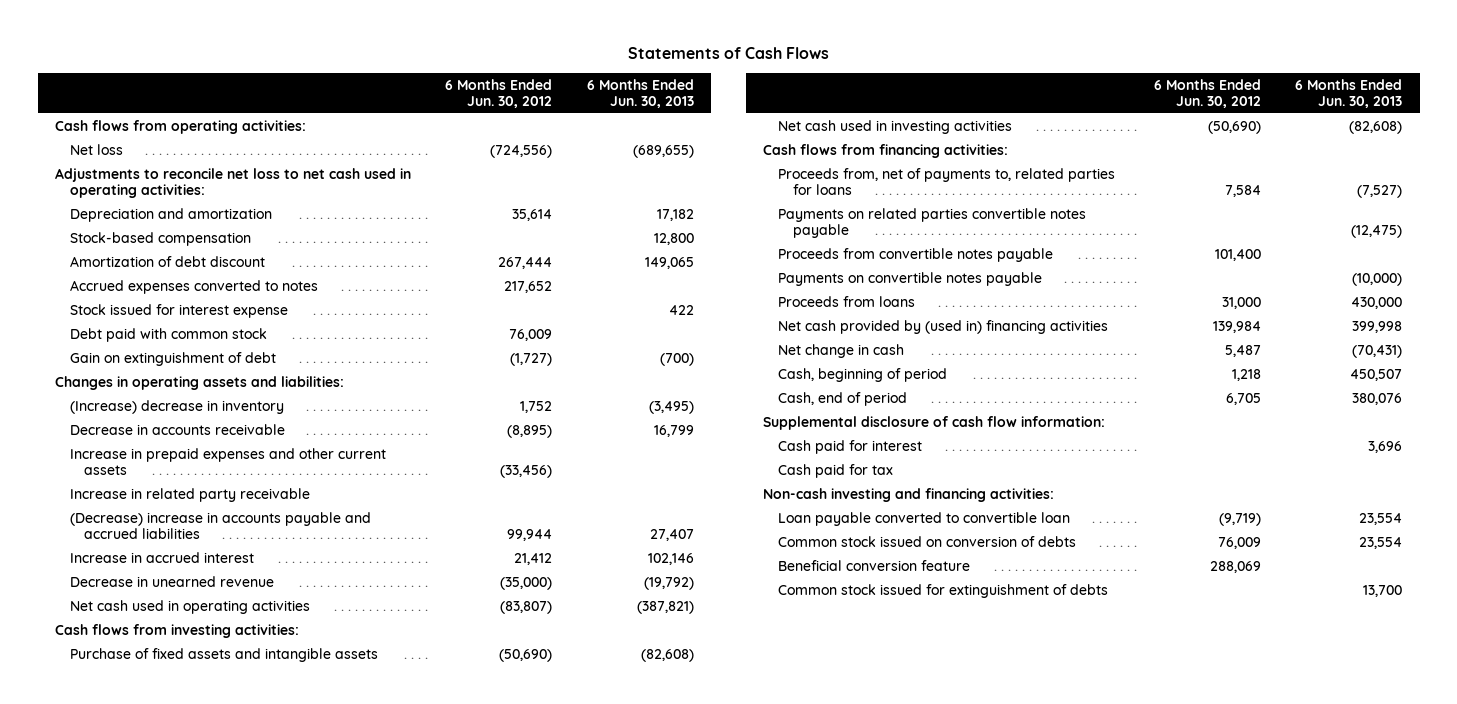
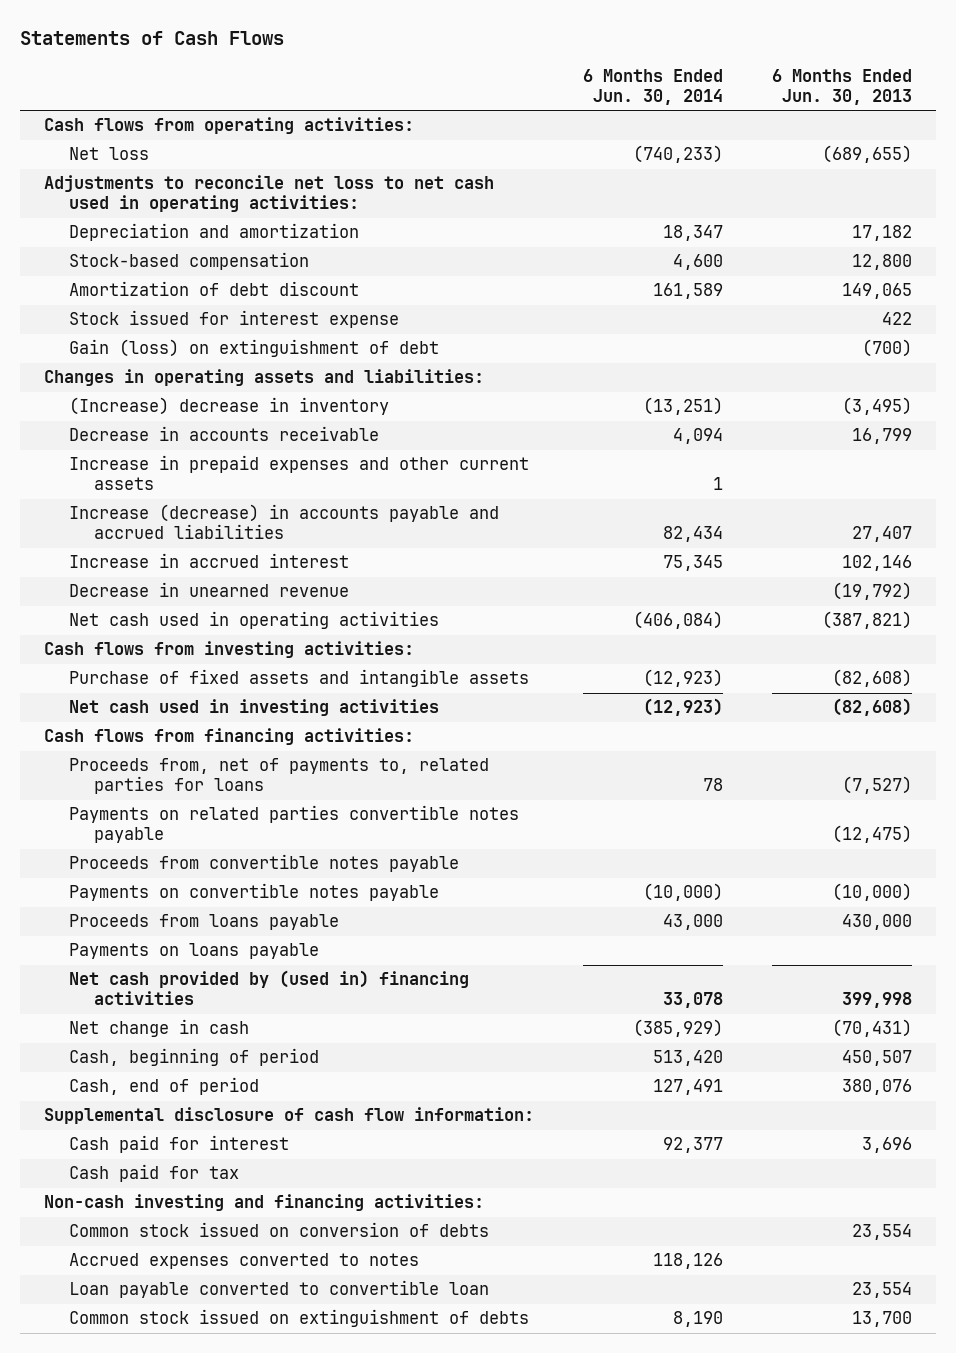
[445,78,553,108] 6 Months Ended Jun. 30, 2012 -> none
none -> [583,68,724,105] 6 Months Ended Jun. 30, 2014
[69,327,267,342] Debt paid with common stock -> none
[69,351,276,366] Gain on extinguishment of debt -> [69,339,440,358] Gain (loss) on extinguishment of debt
[69,487,310,502] Increase in related party receivable -> none
[69,511,371,540] (Decrease) increase in accounts payable and accrued liabilities -> [69,504,500,540] Increase (decrease) in accounts payable and accrued liabilities
[777,295,915,307] Proceeds from loans -> [69,914,340,931] Proceeds from loans payable
none -> [69,943,320,960] Payments on loans payable
[777,559,970,571] Beneficial conversion feature -> none
[69,279,318,294] Accrued expenses converted to notes -> [69,1253,420,1270] Accrued expenses converted to notes
[777,511,1070,526] Loan payable converted to convertible loan -> [69,1280,490,1299] Loan payable converted to convertible loan
[777,583,1108,598] Common stock issued for extinguishment of debts -> [69,1309,530,1328] Common stock issued on extinguishment of debts

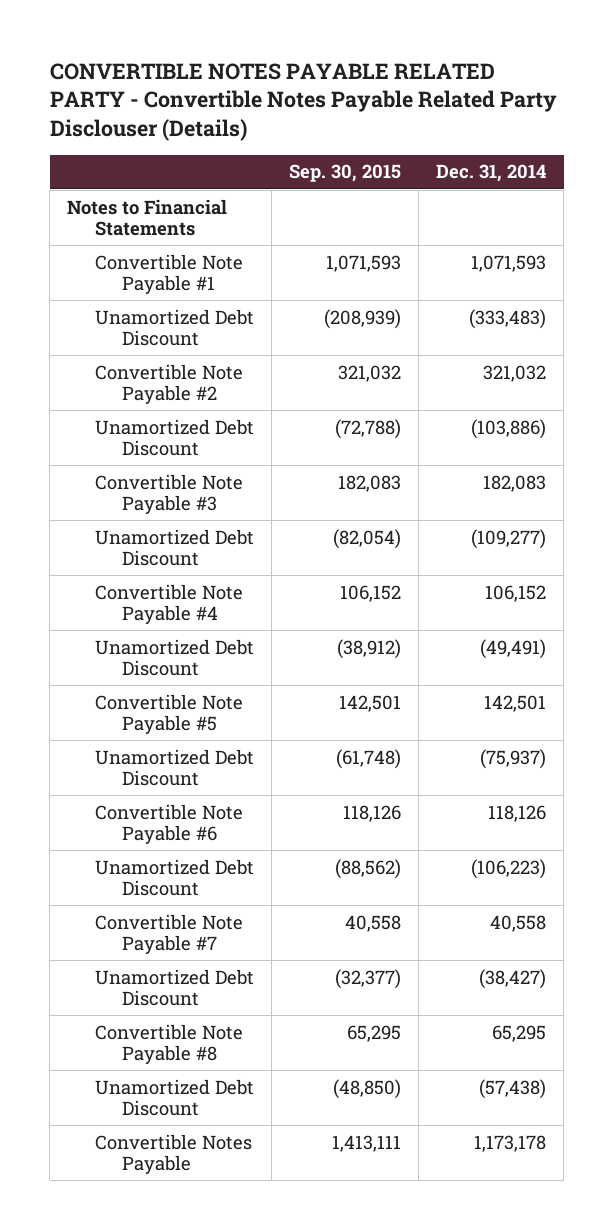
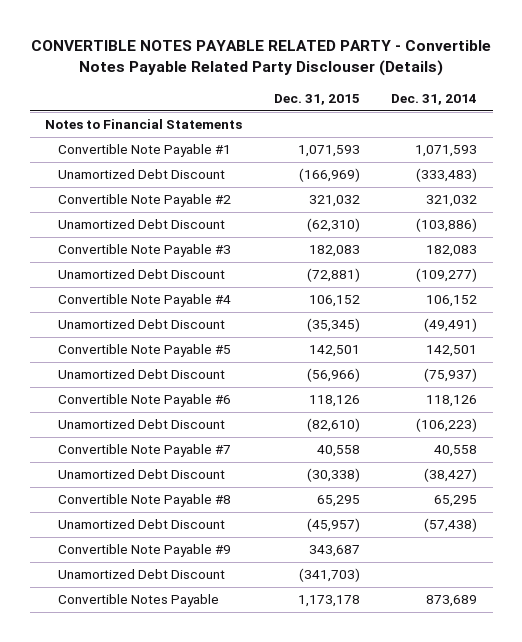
[288,164,401,183] Sep. 30, 2015 -> none
none -> [273,93,360,105] Dec. 31, 2015
none -> [57,544,231,558] Convertible Note Payable #9
none -> [57,569,225,580] Unamortized Debt Discount
[474,1134,547,1152] 1,173,178 -> [426,595,478,608] 873,689

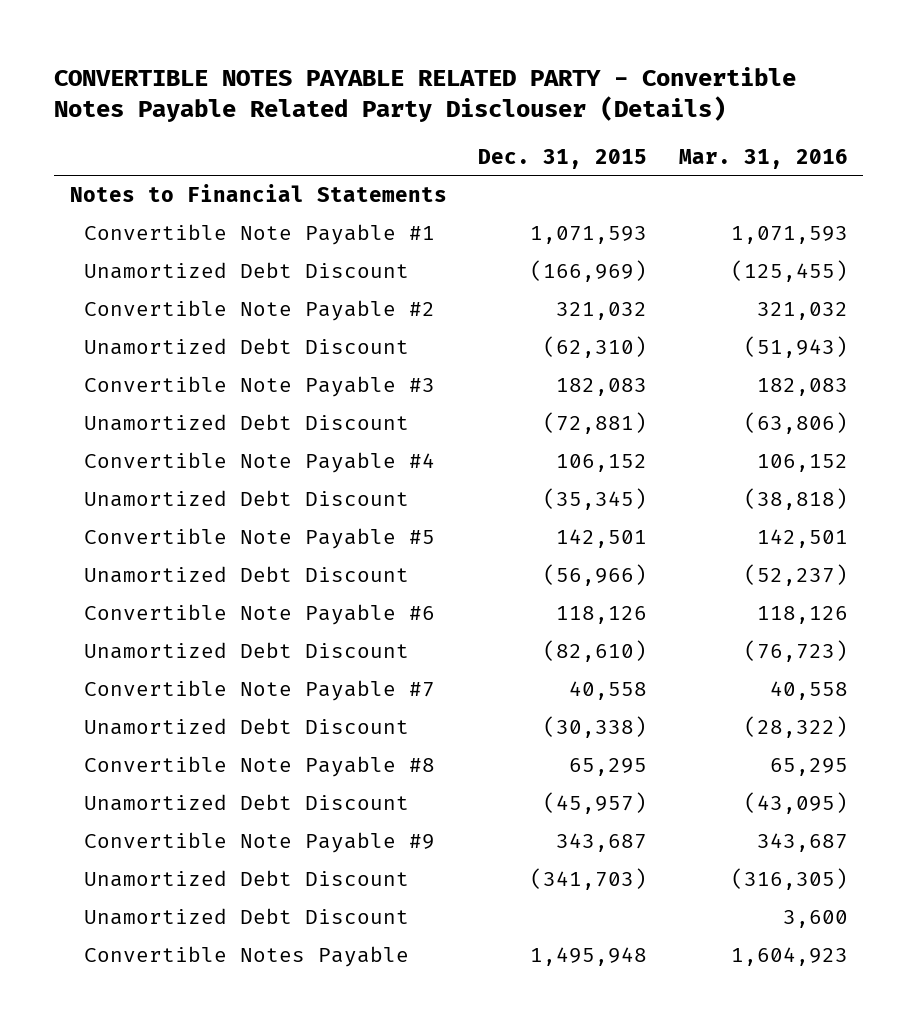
[391,93,478,105] Dec. 31, 2014 -> none
none -> [678,148,848,169] Mar. 31, 2016
none -> [84,907,410,925] Unamortized Debt Discount
[297,595,360,608] 1,173,178 -> [530,946,648,966] 1,495,948

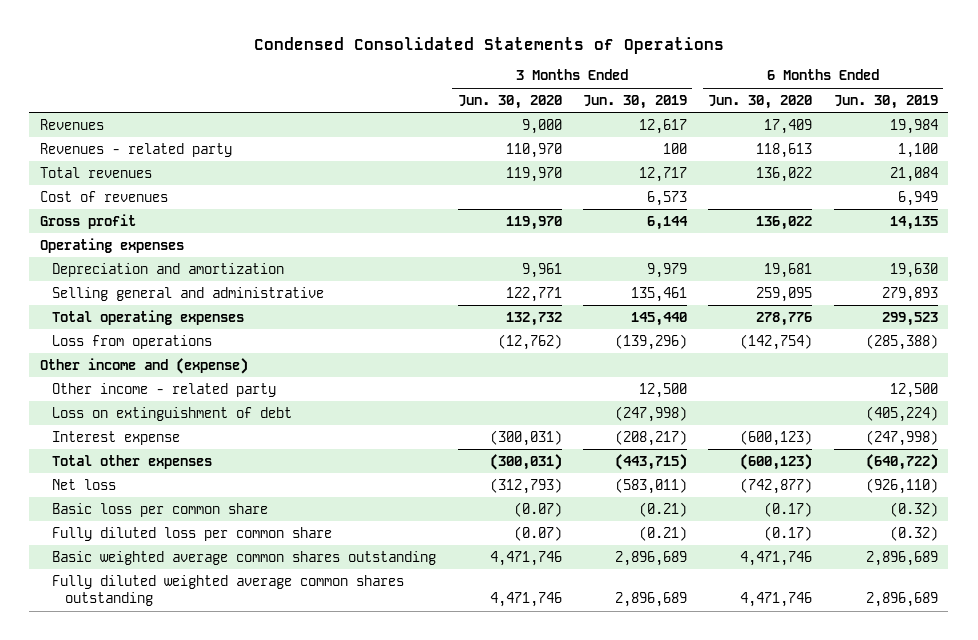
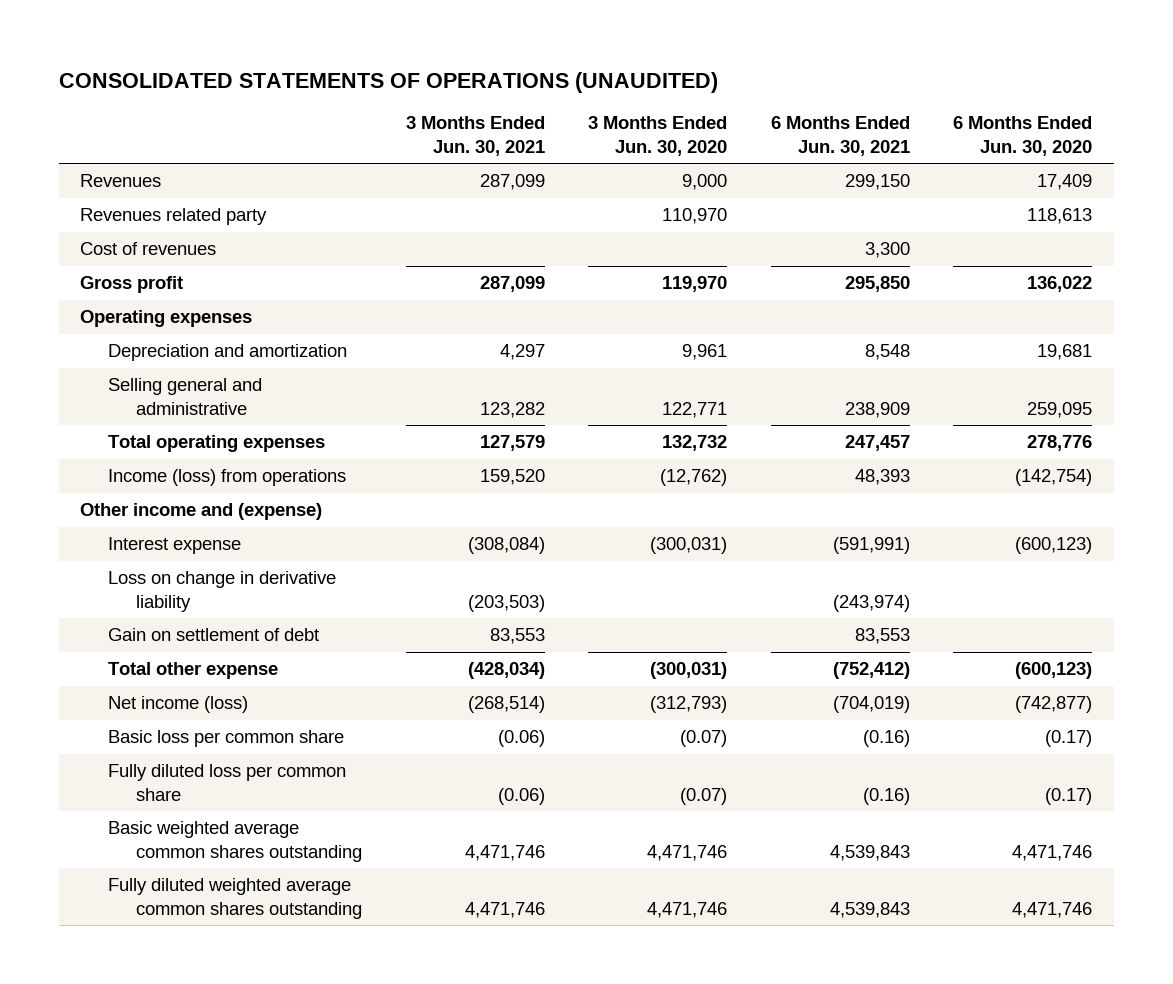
[253,37,724,55] Condensed Consolidated Statements of Operations -> [58,71,718,93] CONSOLIDATED STATEMENTS OF OPERATIONS (UNAUDITED)
[583,94,688,109] Jun. 30, 2019 -> none
[833,94,938,109] Jun. 30, 2019 -> none
none -> [405,116,545,157] 3 Months Ended Jun. 30, 2021
none -> [770,116,910,157] 6 Months Ended Jun. 30, 2021
[40,166,153,178] Total revenues -> none
[40,142,233,157] Revenues - related party -> [80,208,268,226] Revenues related party
[52,334,213,349] Loss from operations -> [108,469,347,487] Income (loss) from operations
[52,382,277,397] Other income - related party -> none
[52,406,293,421] Loss on extinguishment of debt -> none
none -> [108,571,337,612] Loss on change in derivative liability
none -> [108,628,320,642] Gain on settlement of debt
[52,454,213,469] Total other expenses -> [108,662,279,680] Total other expense
[52,478,117,490] Net loss -> [108,696,249,714] Net income (loss)

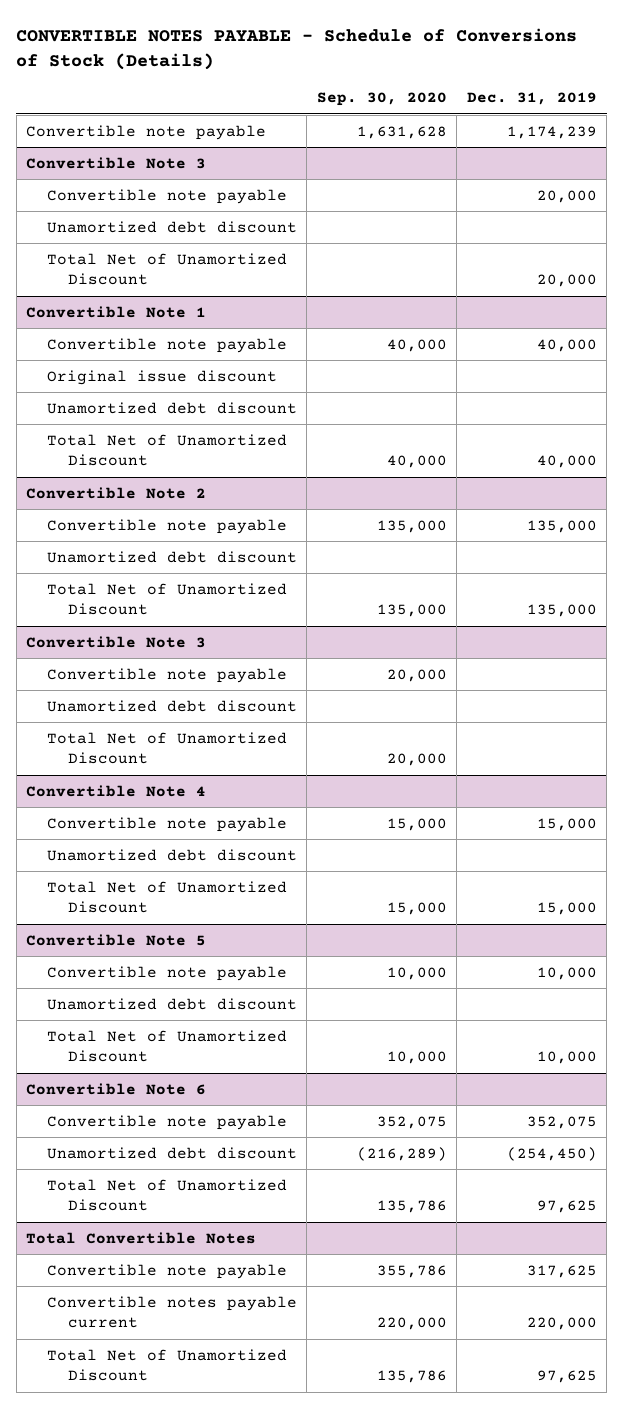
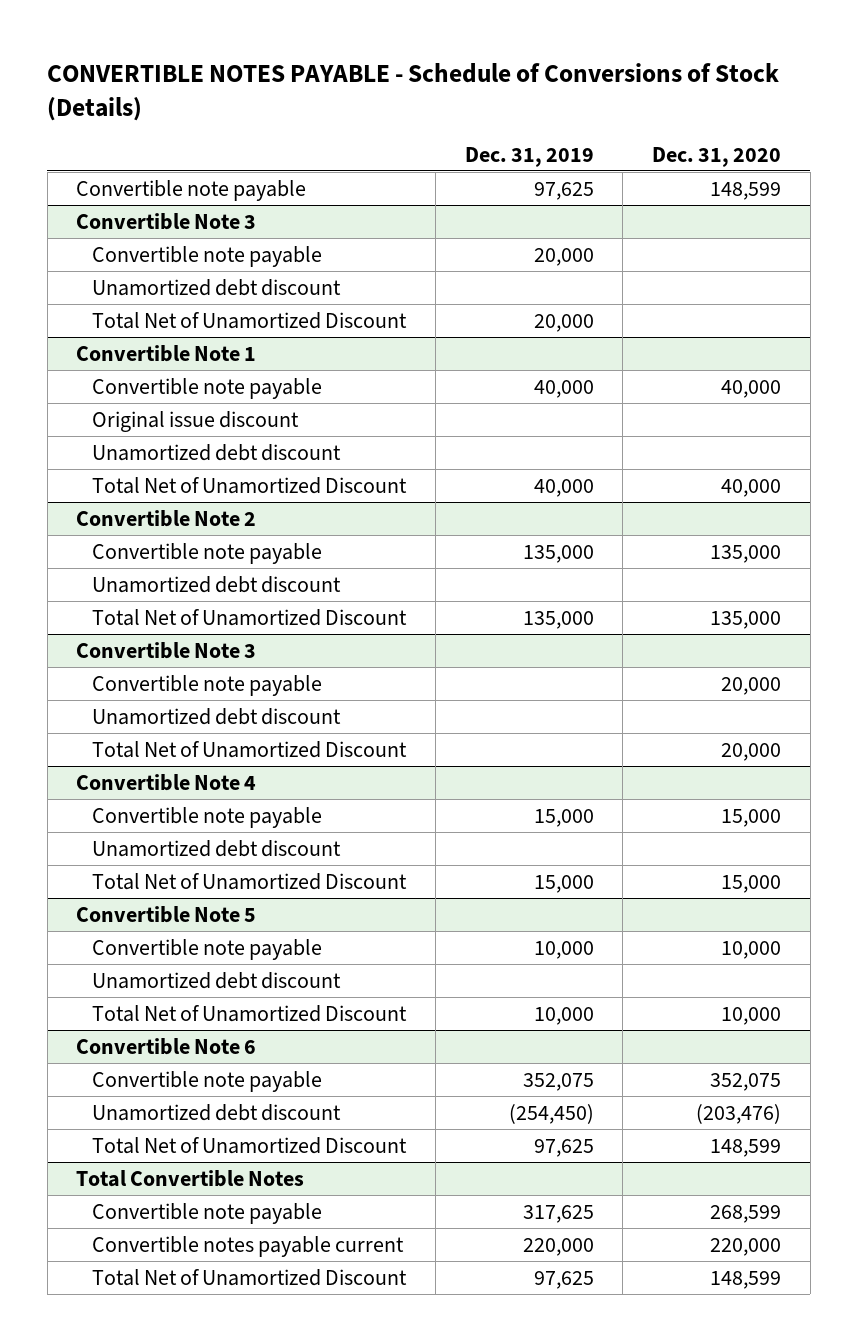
[316,92,447,107] Sep. 30, 2020 -> none
none -> [652,146,782,167] Dec. 31, 2020
[506,125,597,139] 1,174,239 -> [533,181,594,200] 97,625

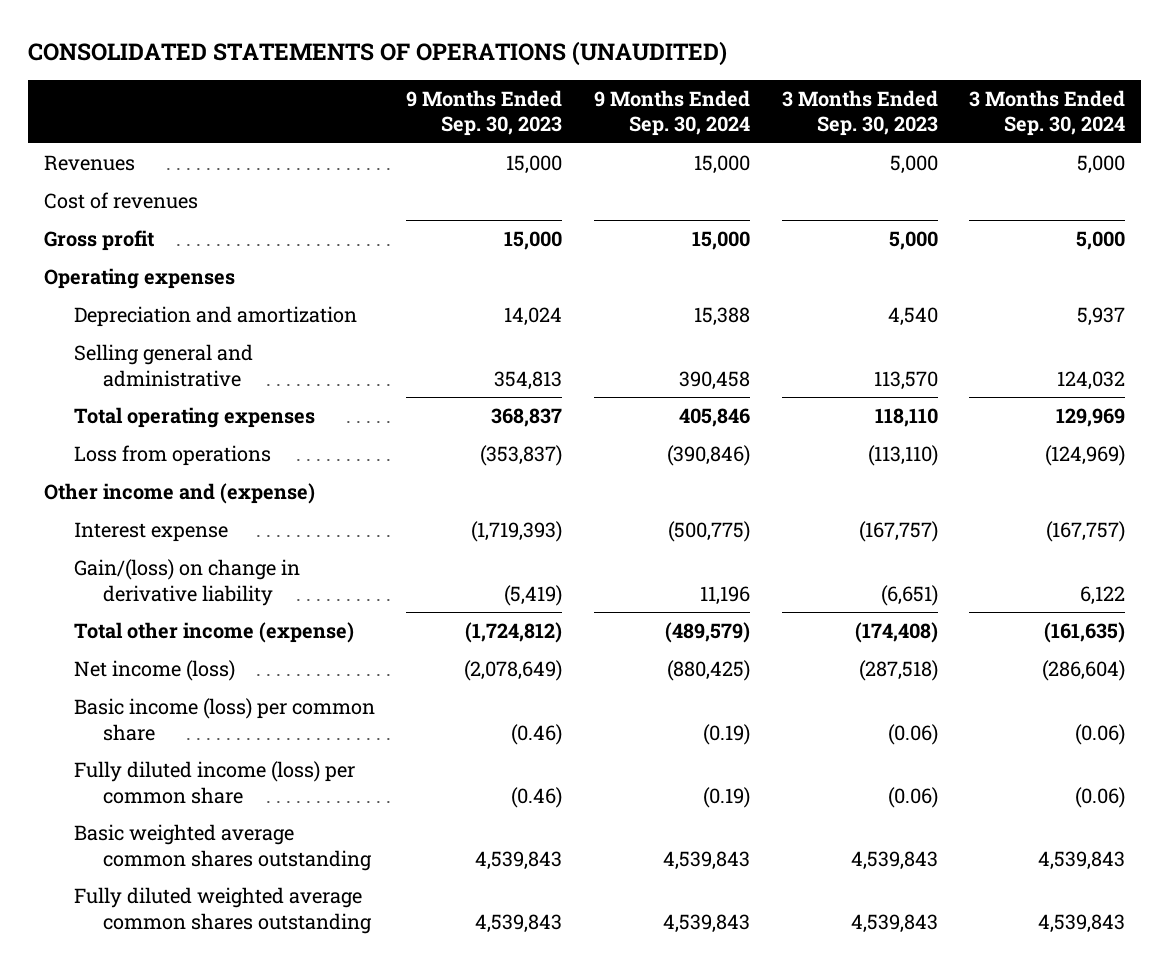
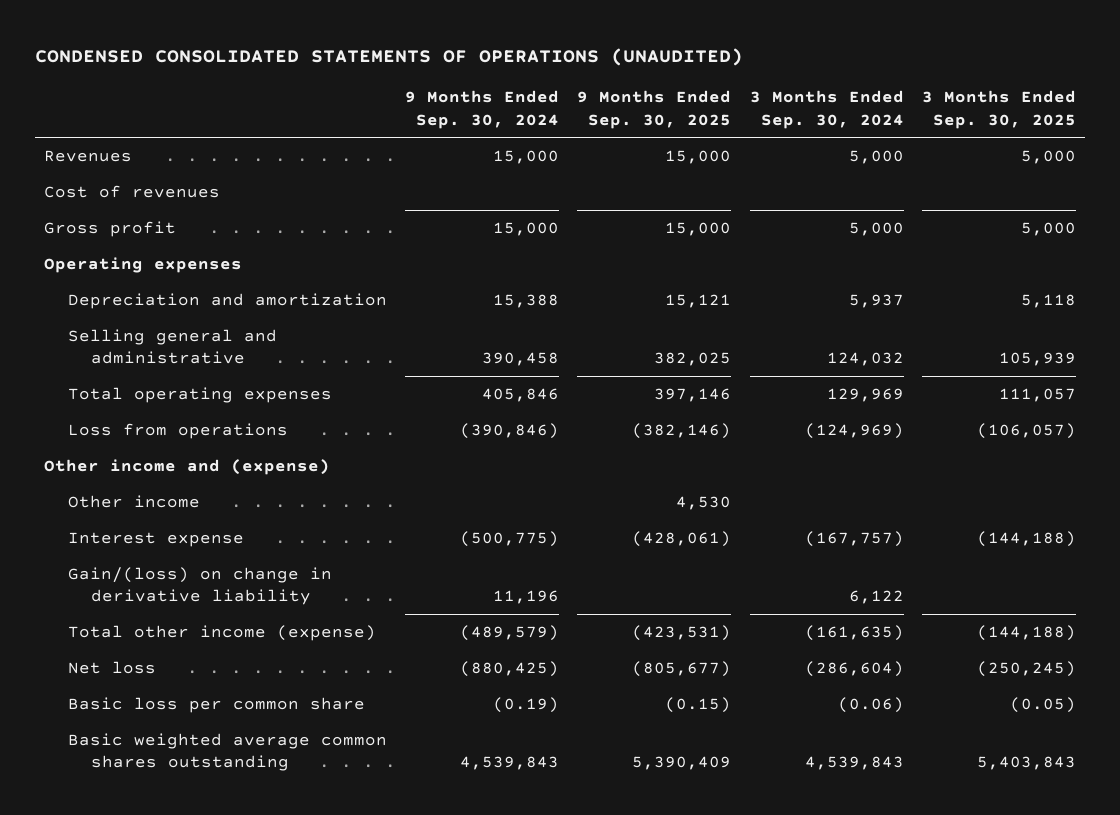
[28,40,728,66] CONSOLIDATED STATEMENTS OF OPERATIONS (UNAUDITED) -> [34,47,743,66] CONDENSED CONSOLIDATED STATEMENTS OF OPERATIONS (UNAUDITED)
[406,89,563,137] 9 Months Ended Sep. 30, 2023 -> none
[781,89,938,137] 3 Months Ended Sep. 30, 2023 -> none
none -> [577,90,732,129] 9 Months Ended Sep. 30, 2025
none -> [922,90,1077,129] 3 Months Ended Sep. 30, 2025
none -> [67,495,200,509] Other income
[73,761,355,804] Fully diluted income (loss) per common share -> none
[73,660,235,682] Net income (loss) -> [67,661,156,675] Net loss
[73,698,375,741] Basic income (loss) per common share -> [67,697,365,714] Basic loss per common share
[73,887,373,934] Fully diluted weighted average common shares outstanding -> none

